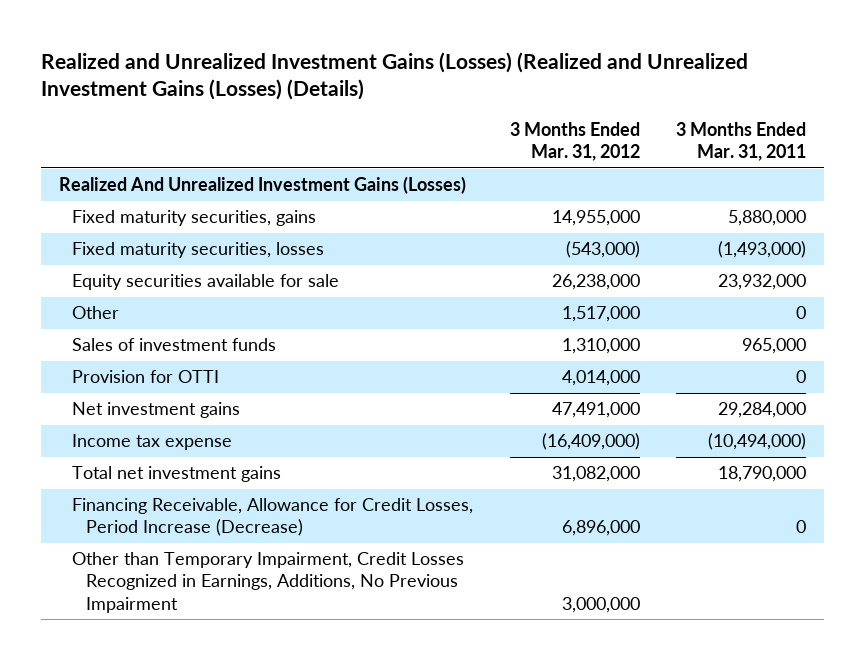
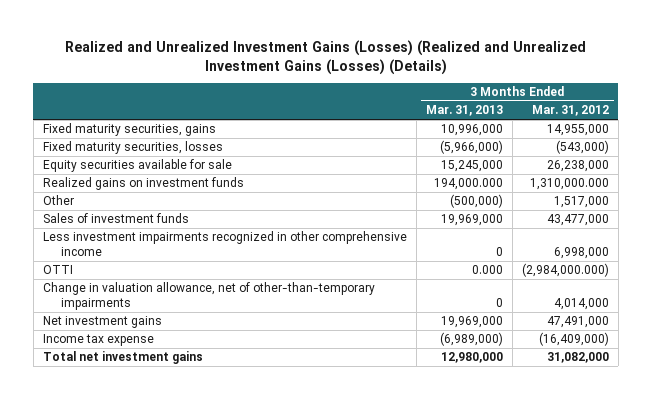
[676,122,807,162] 3 Months Ended Mar. 31, 2011 -> none
none -> [425,105,503,117] Mar. 31, 2013
[59,176,467,195] Realized And Unrealized Investment Gains (Losses) -> none
none -> [42,177,244,191] Realized gains on investment funds
[561,338,640,355] 1,310,000 -> [546,214,609,227] 43,477,000
none -> [42,231,407,257] Less investment impairments recognized in other comprehensive income
none -> [42,265,73,275] OTTI
[72,370,220,384] Provision for OTTI -> [42,282,375,311] Change in valuation allowance, net of other-than-temporary impairments
[72,498,474,537] Financing Receivable, Allowance for Credit Losses, Period Increase (Decrease) -> none
[72,552,465,613] Other than Temporary Impairment, Credit Losses Recognized in Earnings, Additions, No Previous Impairment -> none

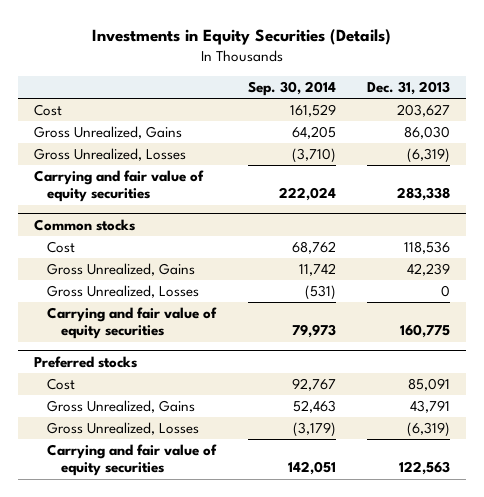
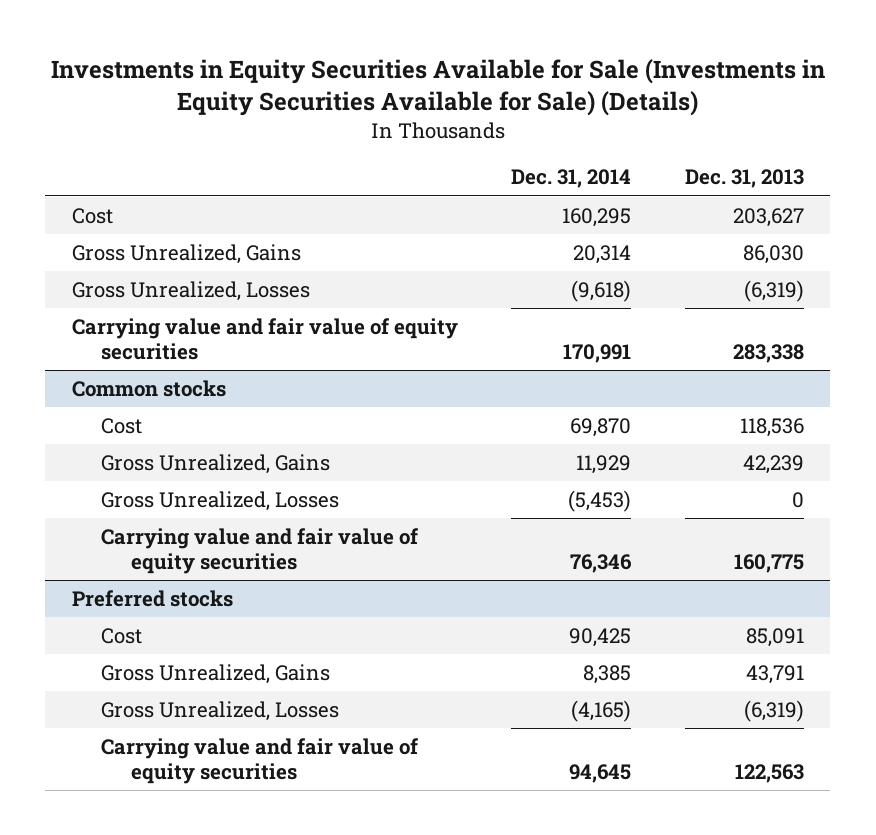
[92,29,392,46] Investments in Equity Securities (Details) -> [50,58,825,116] Investments in Equity Securities Available for Sale (Investments in Equity Securities Available for Sale) (Details)
[247,81,336,97] Sep. 30, 2014 -> none
none -> [511,169,632,189] Dec. 31, 2014
[33,169,204,203] Carrying and fair value of equity securities -> [72,318,459,360] Carrying value and fair value of equity securities
[47,306,218,340] Carrying and fair value of equity securities -> [101,528,420,574] Carrying value and fair value of equity securities
[47,443,218,477] Carrying and fair value of equity securities -> [101,738,420,784] Carrying value and fair value of equity securities

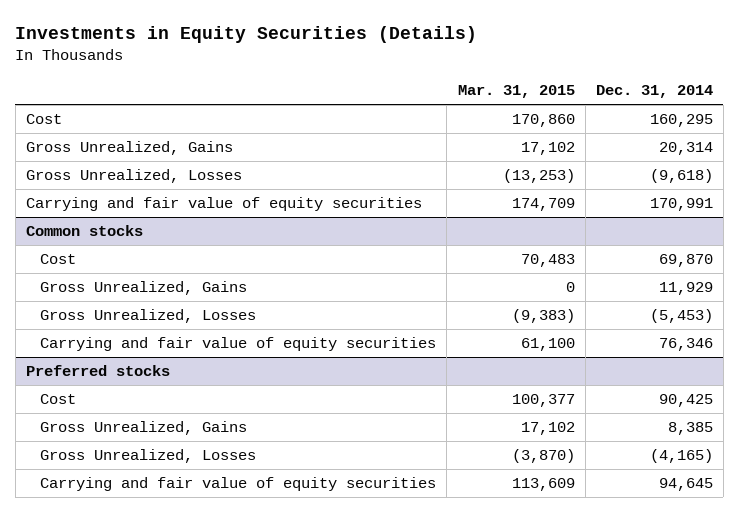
[50,58,825,116] Investments in Equity Securities Available for Sale (Investments in Equity Securities Available for Sale) (Details) -> [15,26,478,44] Investments in Equity Securities (Details)
[684,169,804,189] Dec. 31, 2013 -> none
none -> [457,85,575,99] Mar. 31, 2015
[72,318,459,360] Carrying value and fair value of equity securities -> [25,197,422,212] Carrying and fair value of equity securities
[101,528,420,574] Carrying value and fair value of equity securities -> [40,337,437,352] Carrying and fair value of equity securities
[101,738,420,784] Carrying value and fair value of equity securities -> [40,477,437,492] Carrying and fair value of equity securities

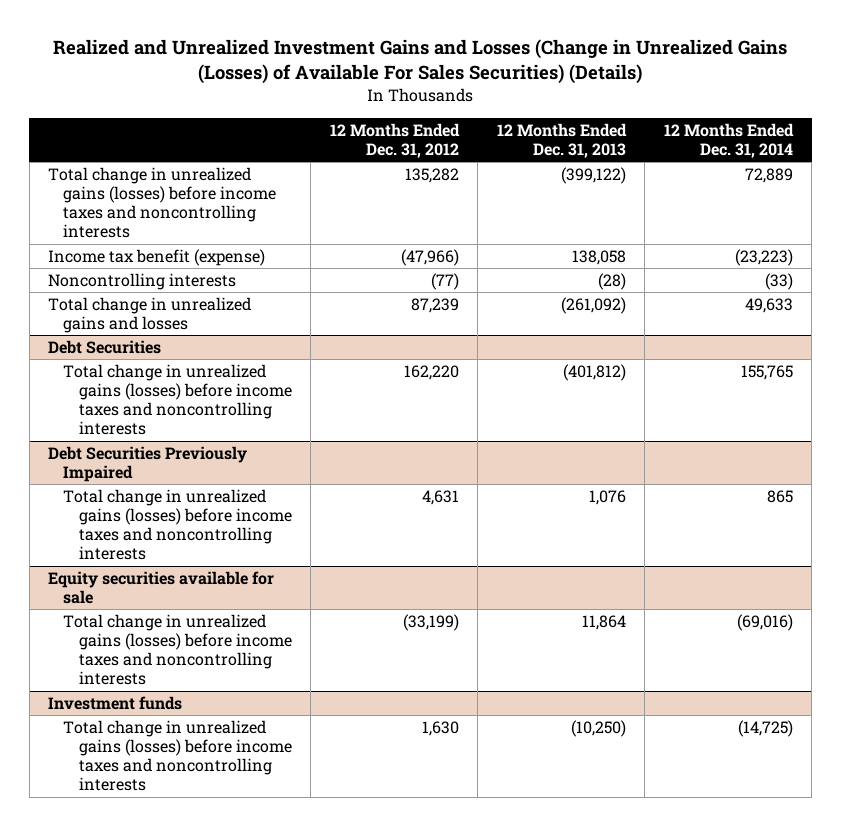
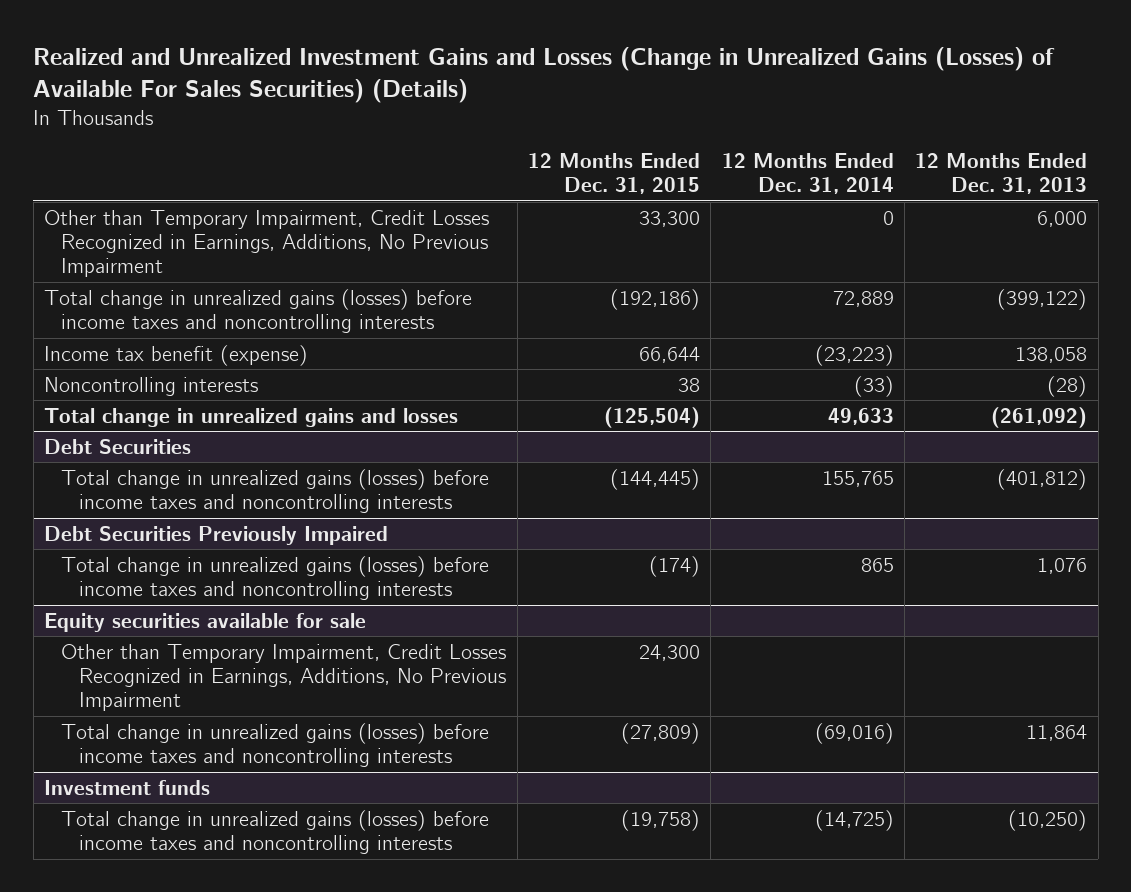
[329,122,460,158] 12 Months Ended Dec. 31, 2012 -> none
none -> [527,153,700,195] 12 Months Ended Dec. 31, 2015
none -> [43,209,489,278] Other than Temporary Impairment, Credit Losses Recognized in Earnings, Additions, No Previous Impairment
none -> [61,643,507,712] Other than Temporary Impairment, Credit Losses Recognized in Earnings, Additions, No Previous Impairment

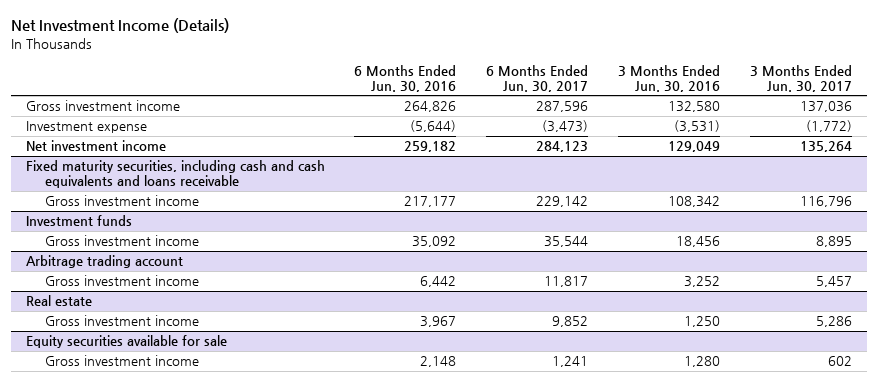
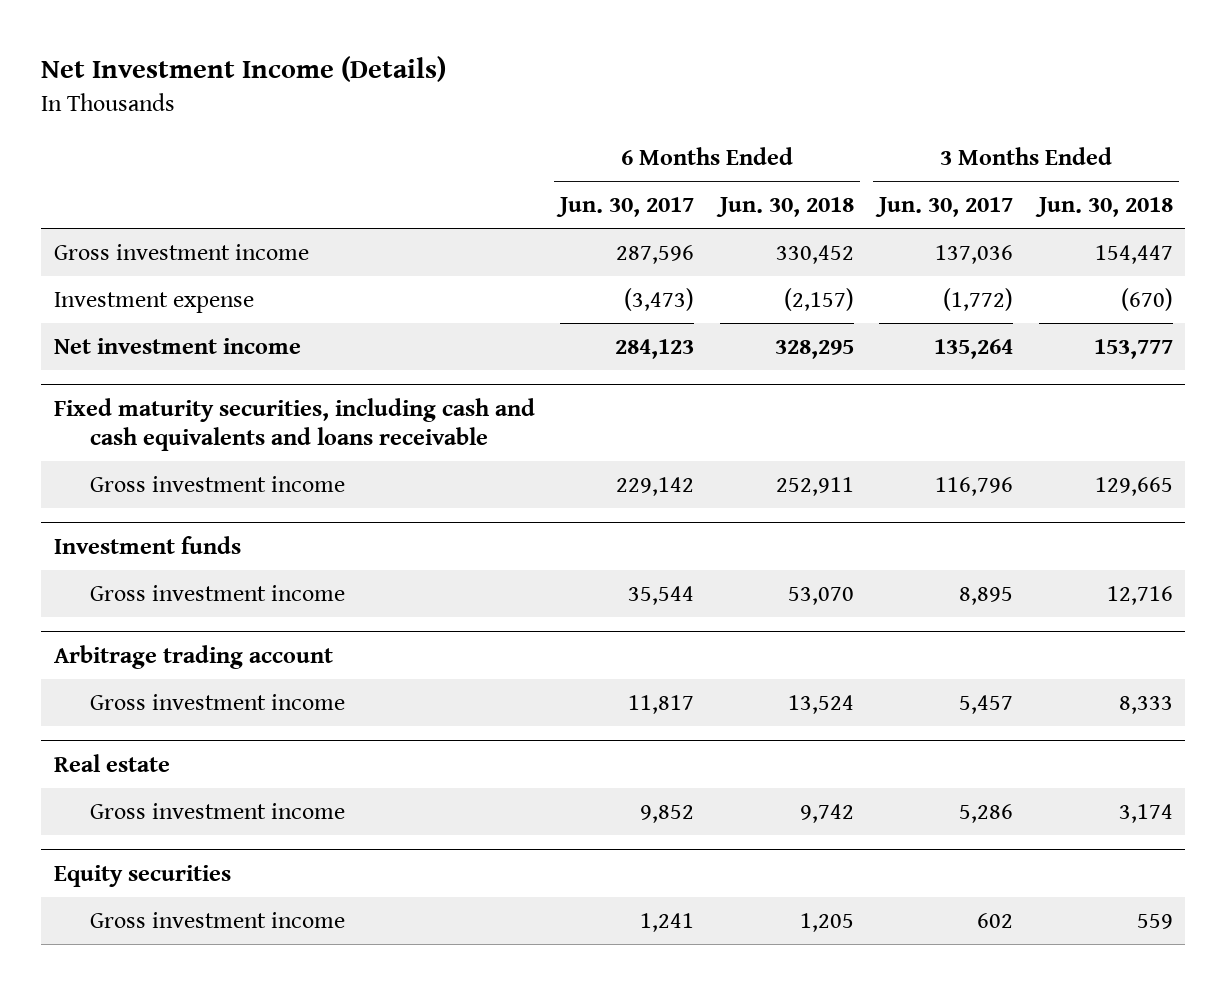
[354,64,457,92] 6 Months Ended Jun. 30, 2016 -> none
[618,64,721,92] 3 Months Ended Jun. 30, 2016 -> none
none -> [715,197,854,218] Jun. 30, 2018
none -> [1034,197,1173,218] Jun. 30, 2018
[25,335,227,349] Equity securities available for sale -> [54,864,232,887] Equity securities

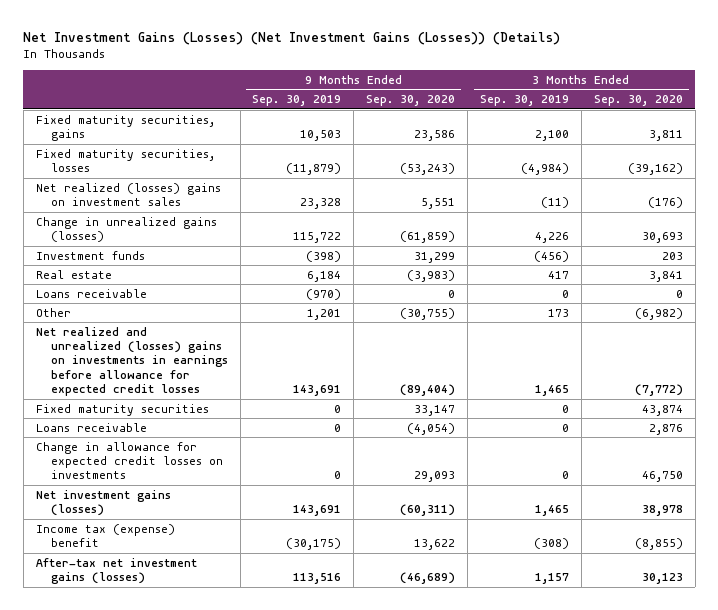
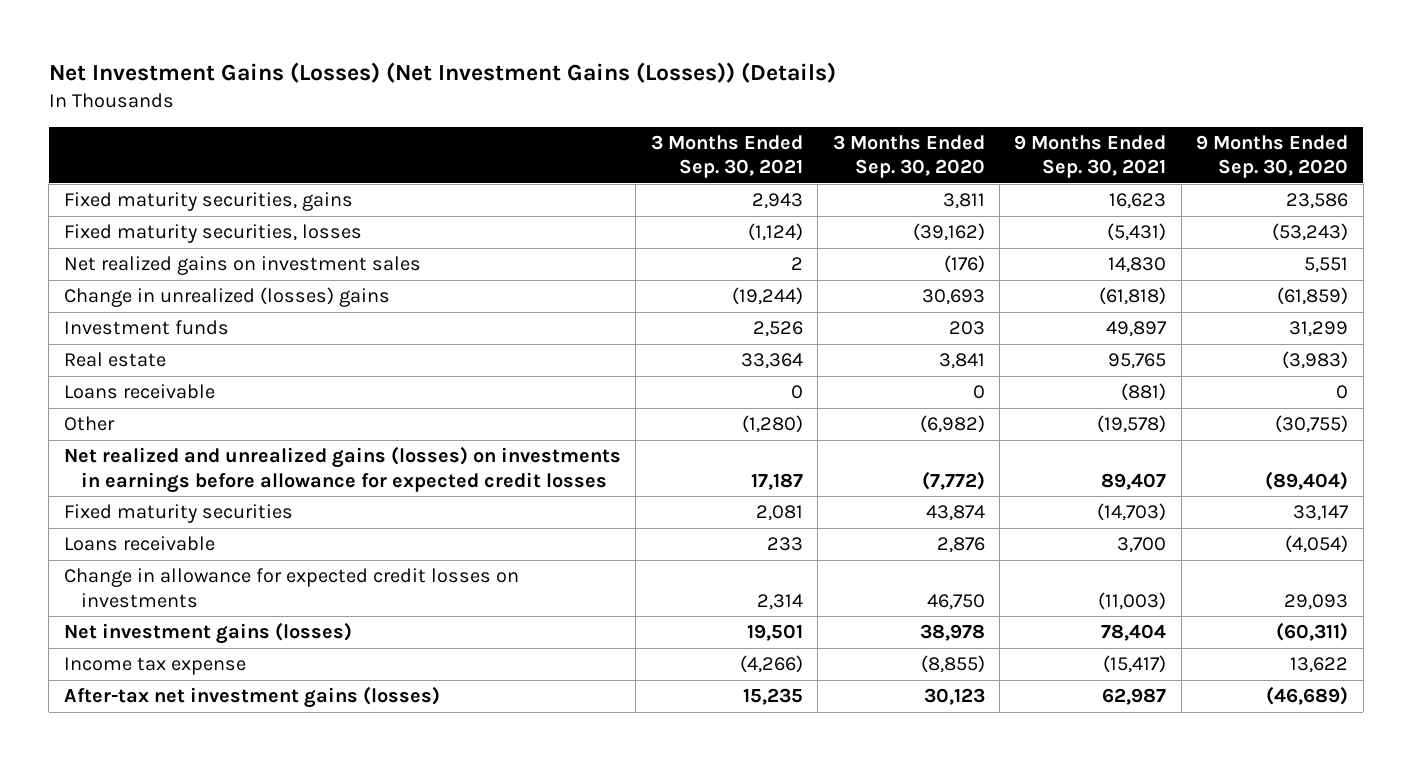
[252,95,342,107] Sep. 30, 2019 -> none
[479,95,569,107] Sep. 30, 2019 -> none
none -> [650,134,803,179] 3 Months Ended Sep. 30, 2021
none -> [1014,134,1167,179] 9 Months Ended Sep. 30, 2021
[35,182,221,207] Net realized (losses) gains on investment sales -> [63,256,421,276] Net realized gains on investment sales
[35,216,217,243] Change in unrealized gains (losses) -> [63,287,390,308] Change in unrealized (losses) gains
[35,326,228,397] Net realized and unrealized (losses) gains on investments in earnings before allowance for expected credit losses -> [63,446,621,493] Net realized and unrealized gains (losses) on investments in earnings before allowance for expected credit losses
[35,523,175,548] Income tax (expense) benefit -> [63,657,246,676] Income tax expense

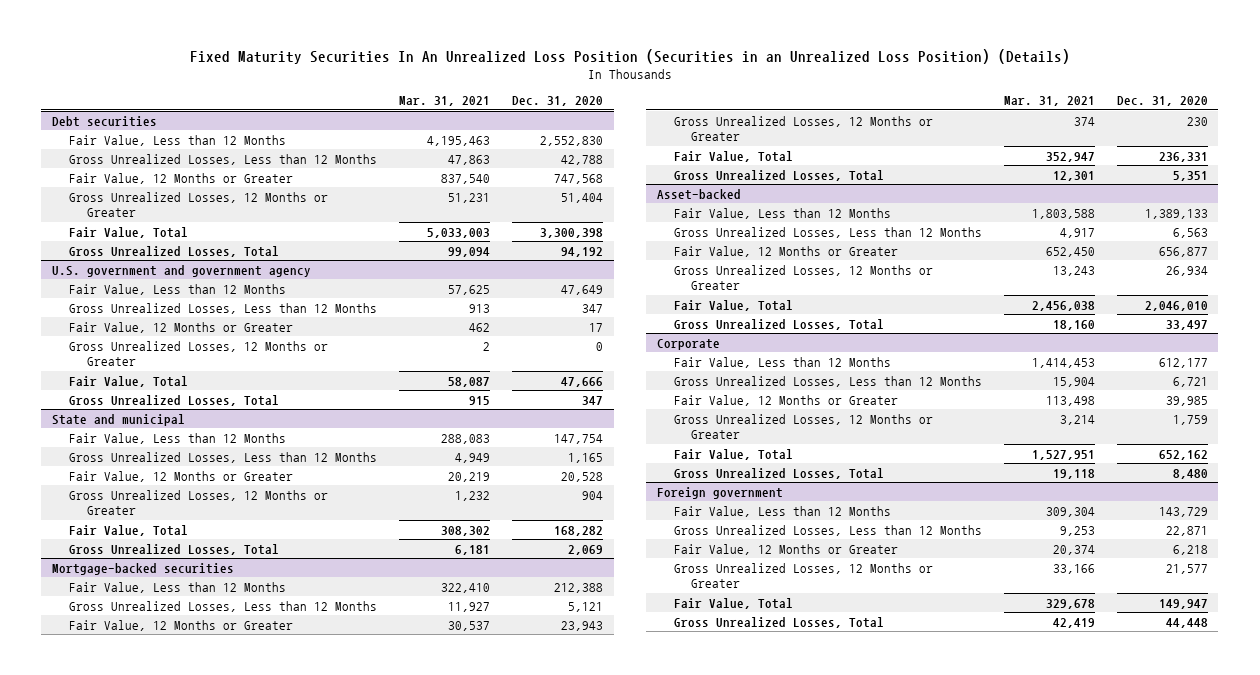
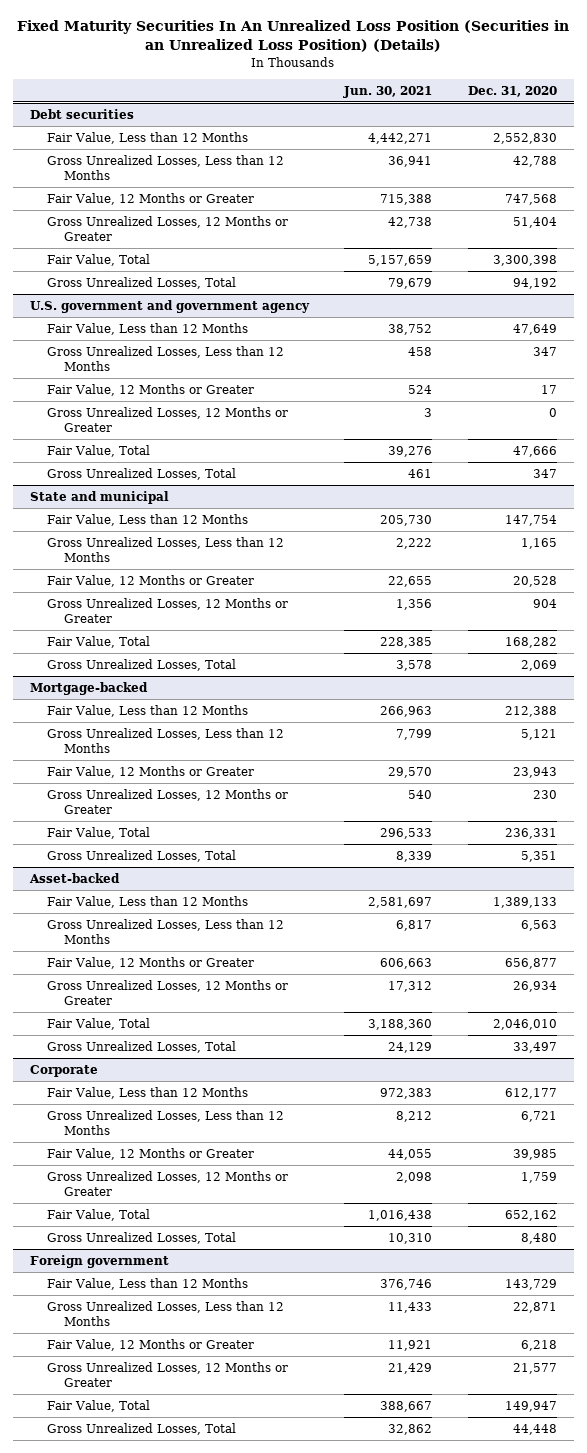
[399,96,491,107] Mar. 31, 2021 -> none
none -> [343,85,433,98] Jun. 30, 2021
[52,562,235,575] Mortgage-backed securities -> [30,681,149,695] Mortgage-backed

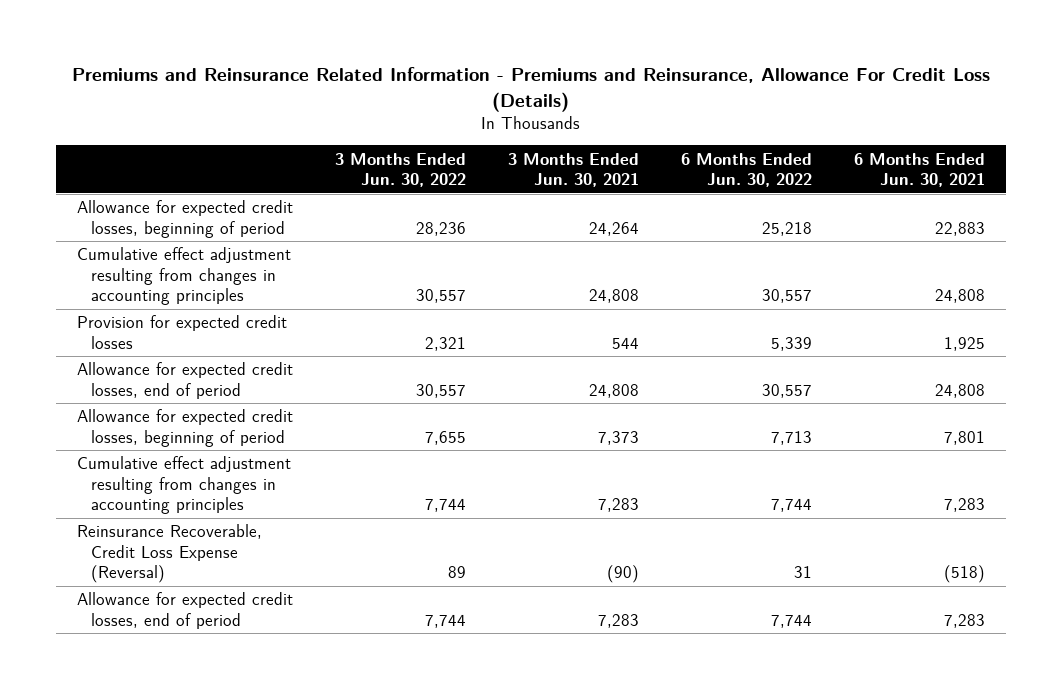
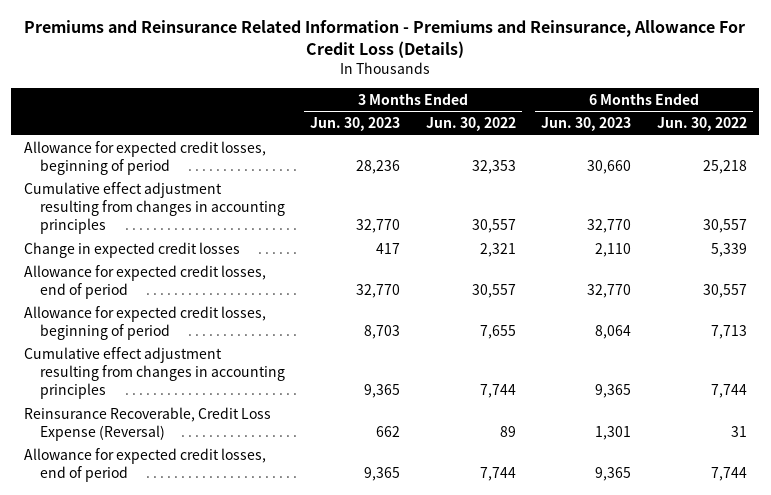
[507,152,639,188] 3 Months Ended Jun. 30, 2021 -> none
[853,152,985,188] 6 Months Ended Jun. 30, 2021 -> none
none -> [310,117,401,132] Jun. 30, 2023
none -> [541,117,632,132] Jun. 30, 2023
[415,221,466,236] 28,236 -> [471,159,516,174] 32,353
[76,315,287,349] Provision for expected credit losses -> [24,241,241,258] Change in expected credit losses

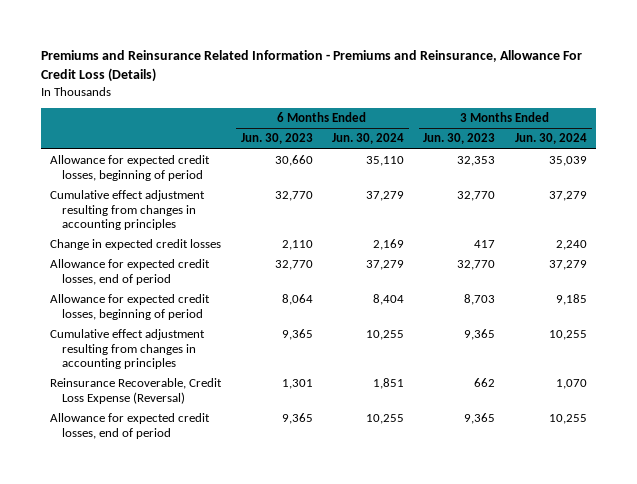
[425,117,516,132] Jun. 30, 2022 -> none
[656,117,747,132] Jun. 30, 2022 -> none
none -> [332,133,405,145] Jun. 30, 2024
none -> [514,133,587,145] Jun. 30, 2024
[356,159,401,174] 28,236 -> [457,156,496,167] 32,353

